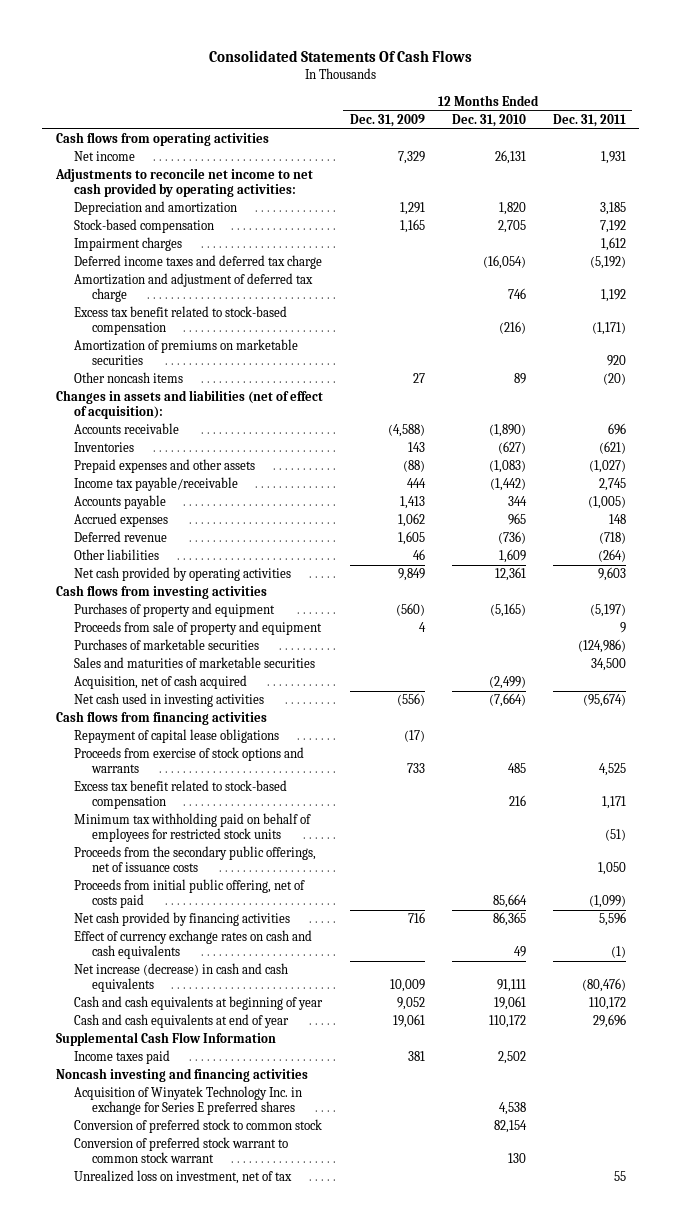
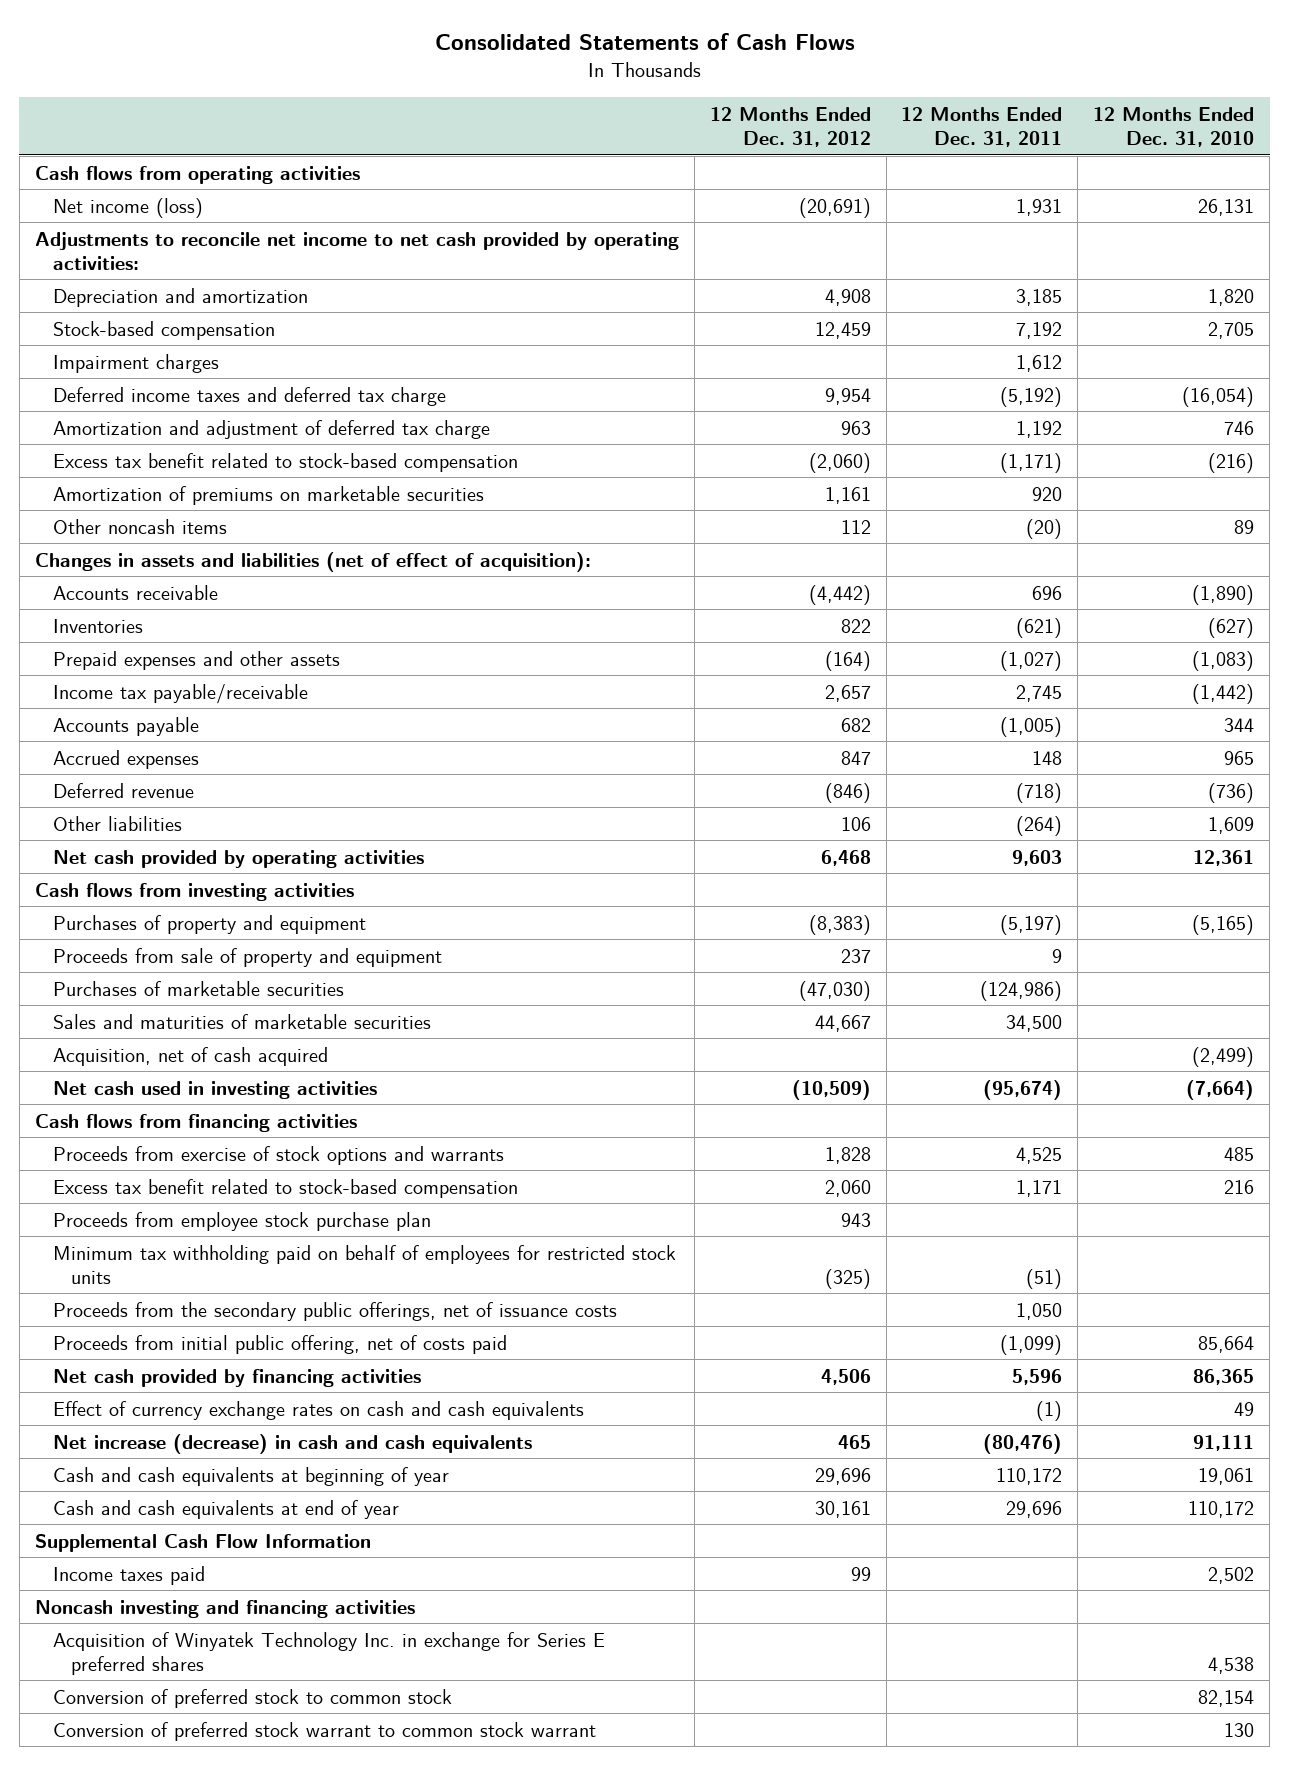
[208,50,472,63] Consolidated Statements Of Cash Flows -> [434,33,855,51] Consolidated Statements of Cash Flows
[349,113,425,127] Dec. 31, 2009 -> none
none -> [709,107,871,148] 12 Months Ended Dec. 31, 2012
[73,151,135,162] Net income -> [52,197,203,218] Net income (loss)
[73,729,279,744] Repayment of capital lease obligations -> none
none -> [52,1211,431,1231] Proceeds from employee stock purchase plan
[73,1170,292,1185] Unrealized loss on investment, net of tax -> none

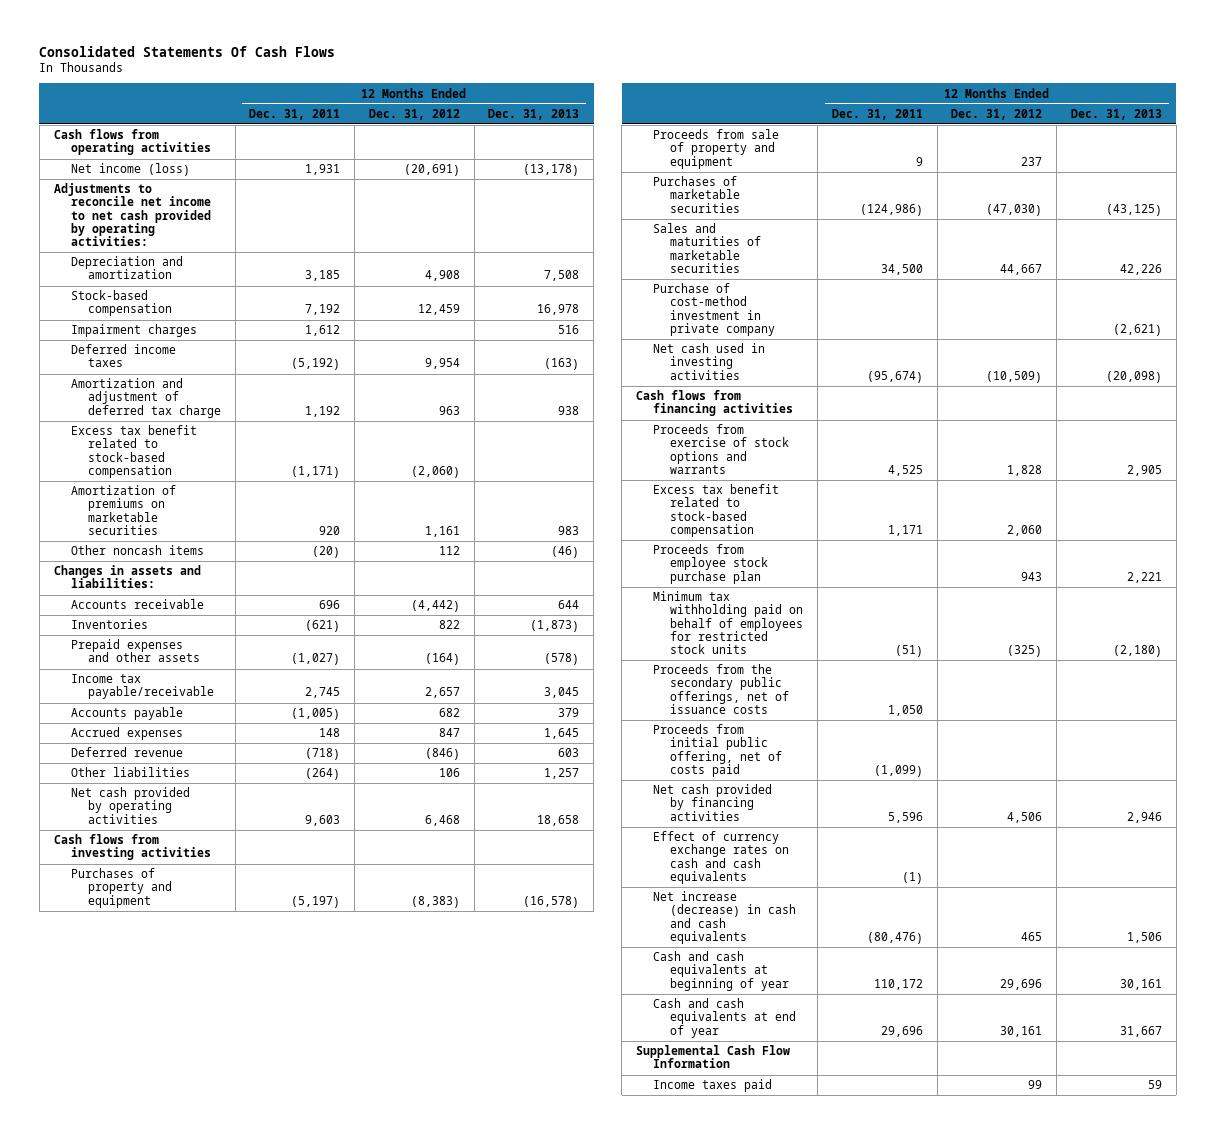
[434,33,855,51] Consolidated Statements of Cash Flows -> [39,45,336,57] Consolidated Statements Of Cash Flows
[1093,107,1255,148] 12 Months Ended Dec. 31, 2010 -> none
none -> [488,108,580,120] Dec. 31, 2013
[52,386,446,406] Deferred income taxes and deferred tax charge -> [70,344,176,368] Deferred income taxes
[34,551,591,572] Changes in assets and liabilities (net of effect of acquisition): -> [53,565,201,589] Changes in assets and liabilities:
[52,1046,328,1066] Acquisition, net of cash acquired -> none
none -> [653,283,776,336] Purchase of cost-method investment in private company
[34,1599,415,1618] Noncash investing and financing activities -> none
[52,1631,605,1675] Acquisition of Winyatek Technology Inc. in exchange for Series E preferred shares -> none
[52,1688,452,1708] Conversion of preferred stock to common stock -> none
[52,1721,596,1741] Conversion of preferred stock warrant to common stock warrant -> none

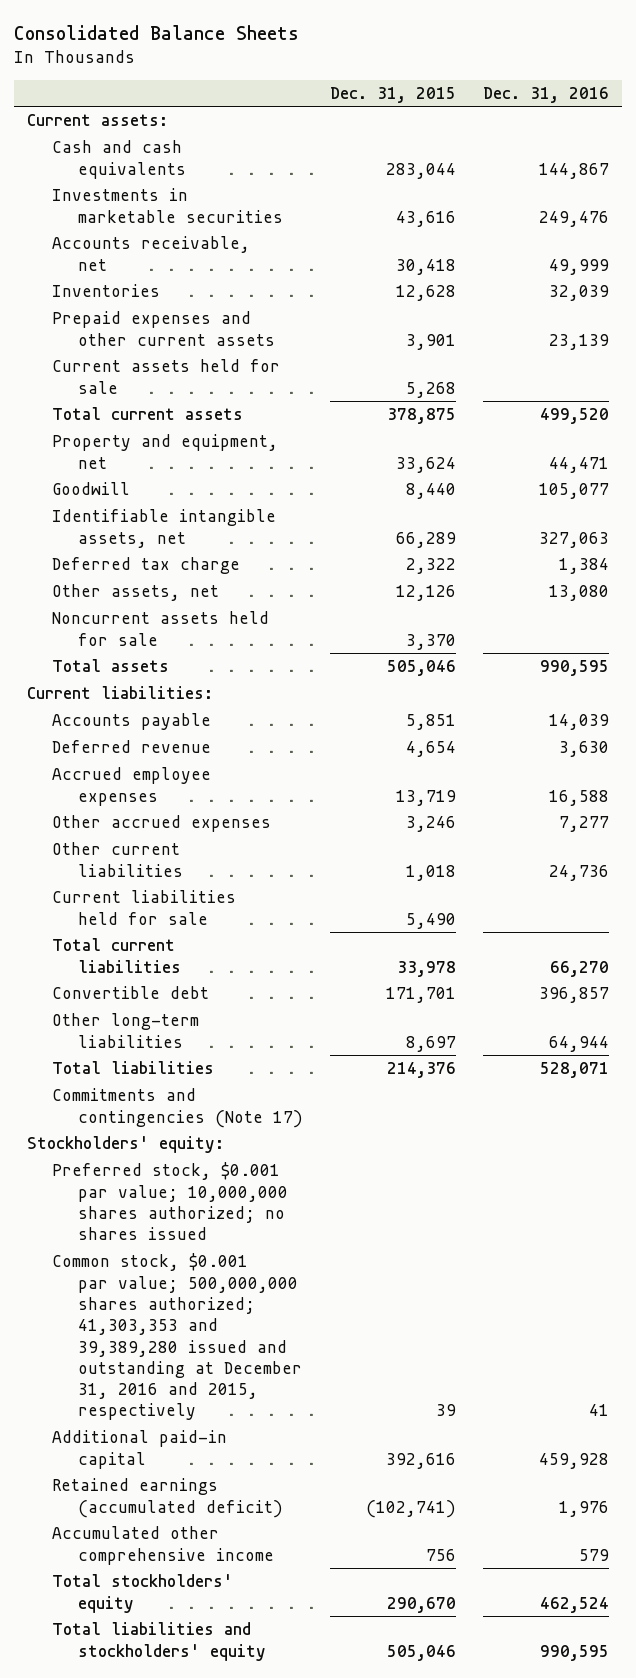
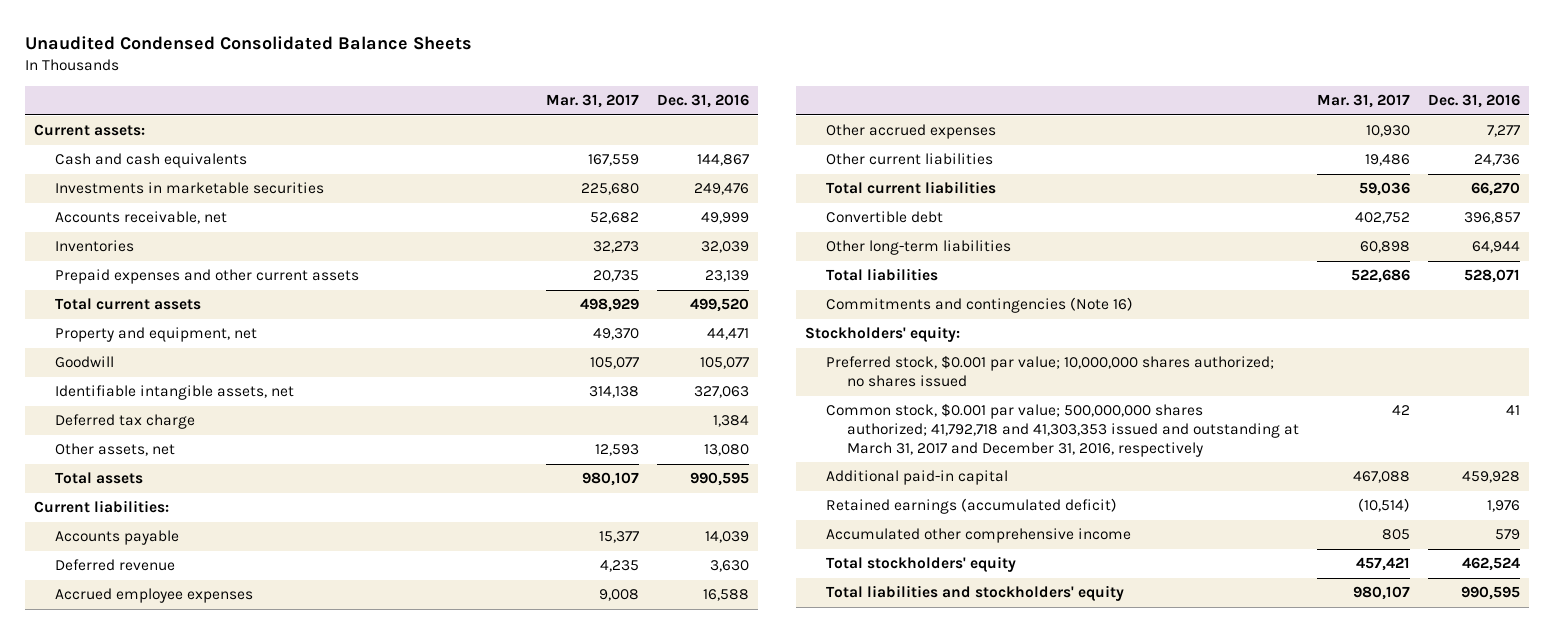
[13,24,299,40] Consolidated Balance Sheets -> [25,36,473,51] Unaudited Condensed Consolidated Balance Sheets
[329,86,456,103] Dec. 31, 2015 -> none
none -> [545,93,639,108] Mar. 31, 2017
[52,359,281,394] Current assets held for sale -> none
[52,611,270,646] Noncurrent assets held for sale -> none
[52,890,237,925] Current liabilities held for sale -> none
[52,1088,303,1128] Commitments and contingencies (Note 17) -> [826,297,1134,314] Commitments and contingencies (Note 16)
[52,1253,302,1421] Common stock, $0.001 par value; 500,000,000 shares authorized; 41,303,353 and 39,389,280 issued and outstanding at December 31, 2016 and 2015, respectively -> [826,403,1300,457] Common stock, $0.001 par value; 500,000,000 shares authorized; 41,792,718 and 41,303,353 issued and outstanding at March 31, 2017 and December 31, 2016, respectively

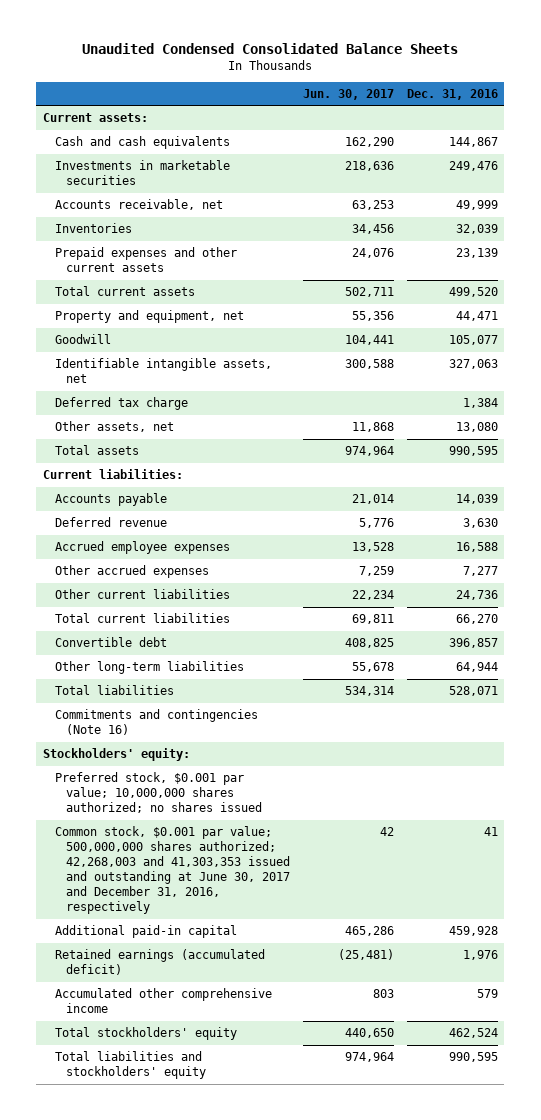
[545,93,639,108] Mar. 31, 2017 -> none
none -> [303,88,395,100] Jun. 30, 2017
[826,403,1300,457] Common stock, $0.001 par value; 500,000,000 shares authorized; 41,792,718 and 41,303,353 issued and outstanding at March 31, 2017 and December 31, 2016, respectively -> [54,826,291,915] Common stock, $0.001 par value; 500,000,000 shares authorized; 42,268,003 and 41,303,353 issued and outstanding at June 30, 2017 and December 31, 2016, respectively

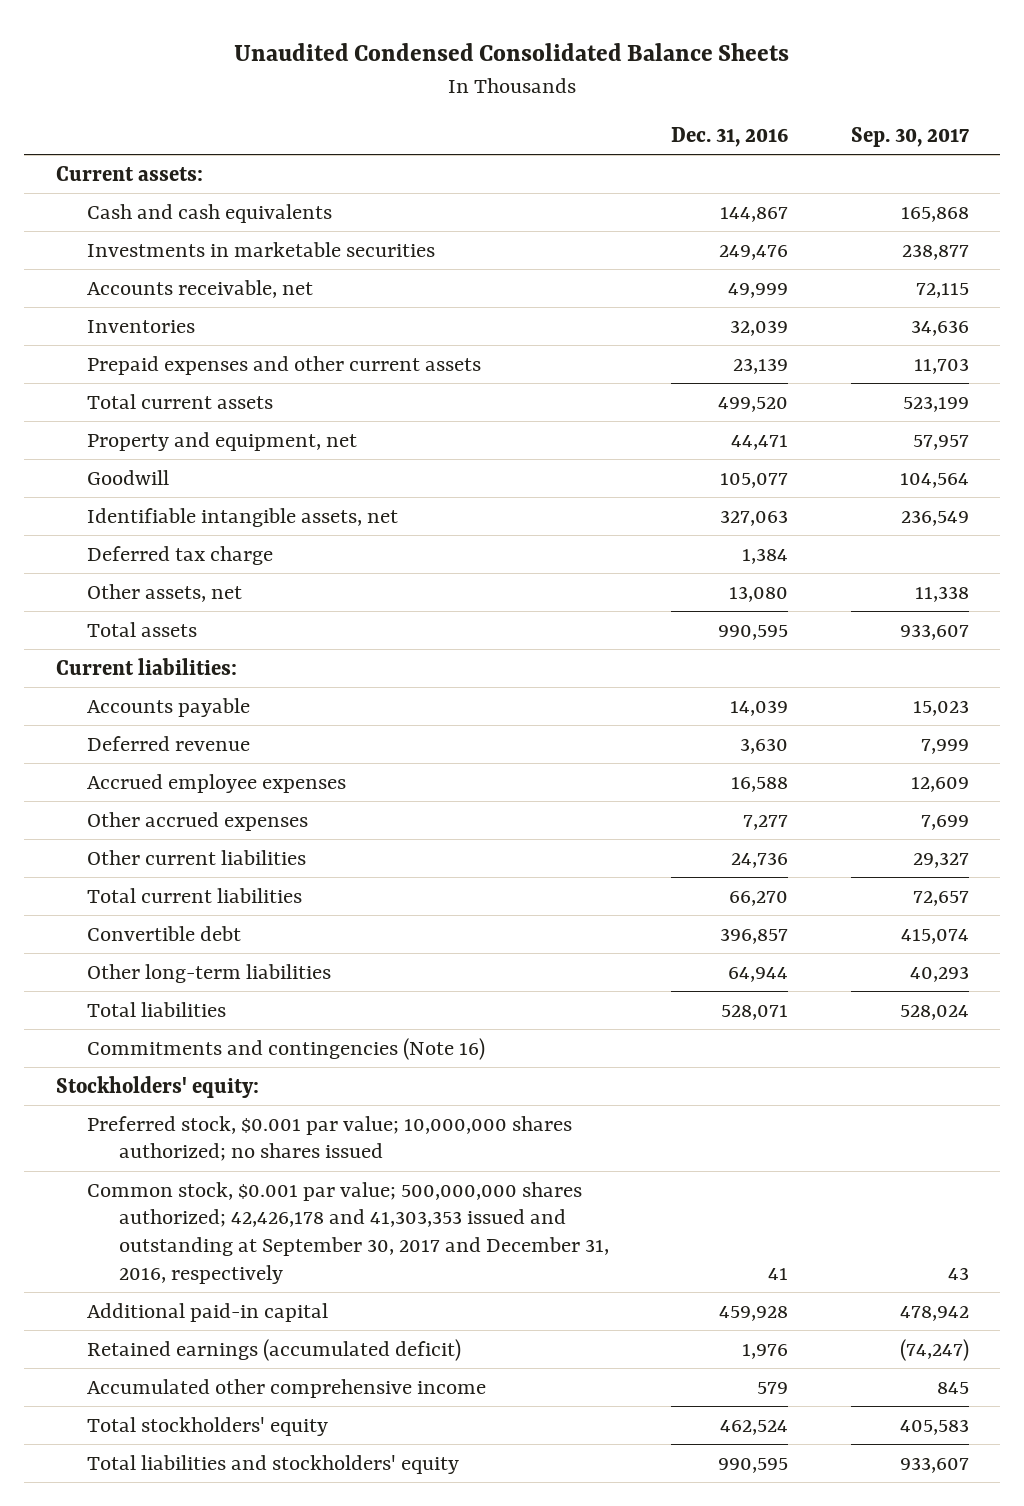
[303,88,395,100] Jun. 30, 2017 -> none
none -> [850,126,969,147] Sep. 30, 2017
[54,826,291,915] Common stock, $0.001 par value; 500,000,000 shares authorized; 42,268,003 and 41,303,353 issued and outstanding at June 30, 2017 and December 31, 2016, respectively -> [87,1181,610,1284] Common stock, $0.001 par value; 500,000,000 shares authorized; 42,426,178 and 41,303,353 issued and outstanding at September 30, 2017 and December 31, 2016, respectively

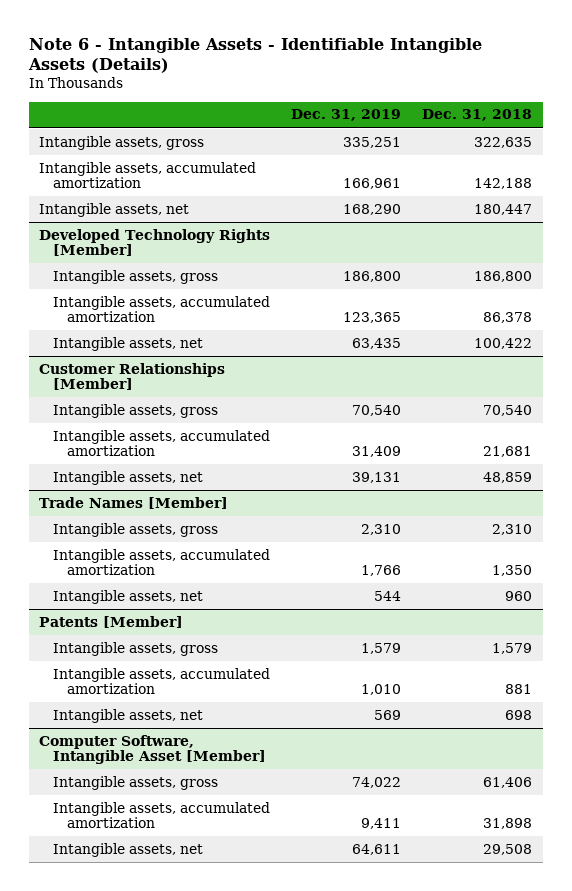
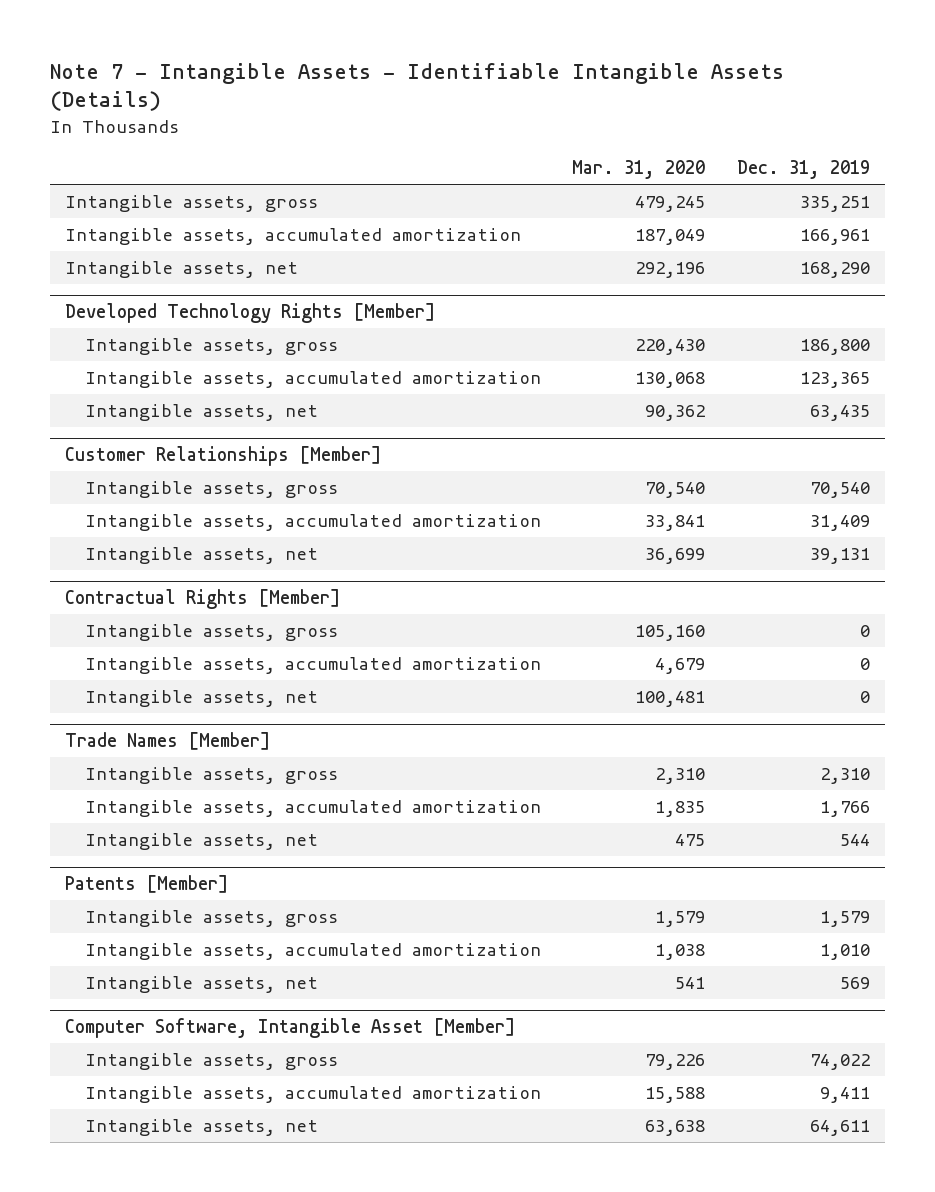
[27,37,482,74] Note 6 - Intangible Assets - Identifiable Intangible Assets (Details) -> [49,62,784,112] Note 7 - Intangible Assets - Identifiable Intangible Assets (Details)
[422,109,533,122] Dec. 31, 2018 -> none
none -> [572,160,706,180] Mar. 31, 2020
none -> [65,589,341,610] Contractual Rights [Member]
none -> [84,623,338,641] Intangible assets, gross
none -> [84,656,541,674] Intangible assets, accumulated amortization
none -> [84,689,318,707] Intangible assets, net

